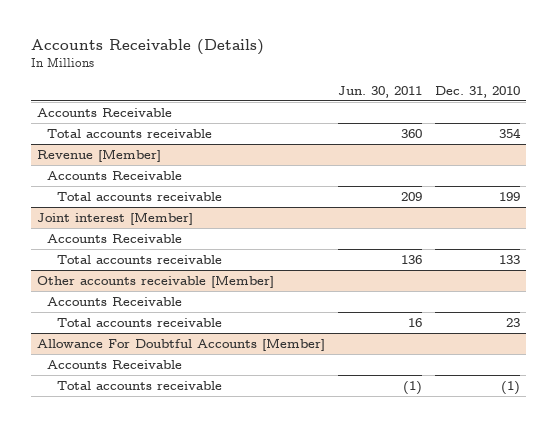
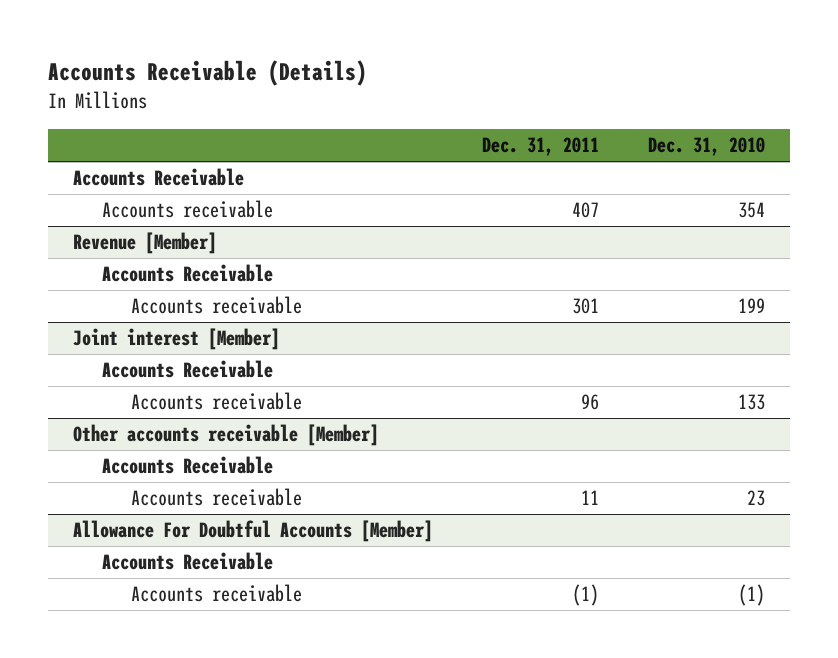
[337,85,422,98] Jun. 30, 2011 -> none
none -> [481,137,599,157] Dec. 31, 2011
[46,128,212,138] Total accounts receivable -> [101,200,273,219] Accounts receivable
[56,191,222,201] Total accounts receivable -> [131,296,303,315] Accounts receivable
[56,254,222,264] Total accounts receivable -> [131,392,303,411] Accounts receivable
[56,317,222,327] Total accounts receivable -> [131,488,303,507] Accounts receivable
[56,380,222,390] Total accounts receivable -> [131,584,303,603] Accounts receivable

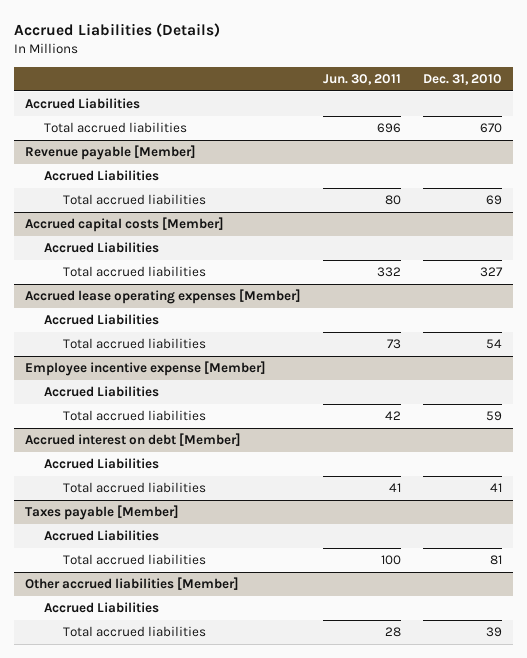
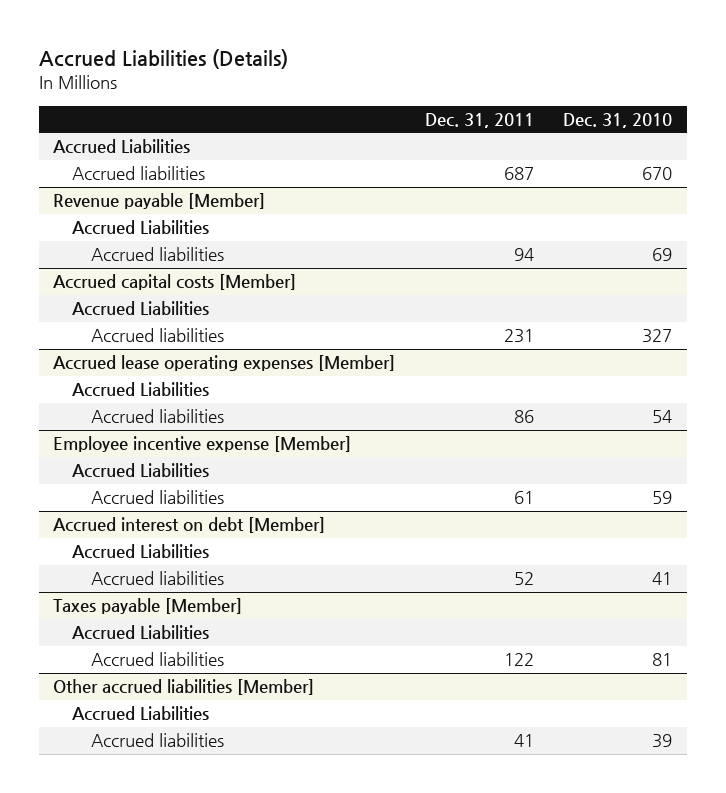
[322,74,401,86] Jun. 30, 2011 -> none
none -> [424,113,534,129] Dec. 31, 2011
[44,122,188,134] Total accrued liabilities -> [72,166,206,181] Accrued liabilities
[63,194,207,206] Total accrued liabilities -> [90,247,224,262] Accrued liabilities
[63,266,207,278] Total accrued liabilities -> [90,328,224,343] Accrued liabilities
[63,338,207,350] Total accrued liabilities -> [90,409,224,424] Accrued liabilities
[63,410,207,422] Total accrued liabilities -> [90,490,224,505] Accrued liabilities
[63,482,207,494] Total accrued liabilities -> [90,571,224,586] Accrued liabilities
[63,554,207,566] Total accrued liabilities -> [90,652,224,667] Accrued liabilities
[63,626,207,638] Total accrued liabilities -> [90,733,224,748] Accrued liabilities

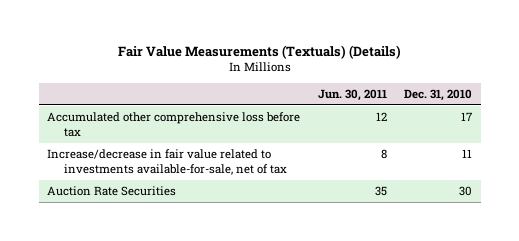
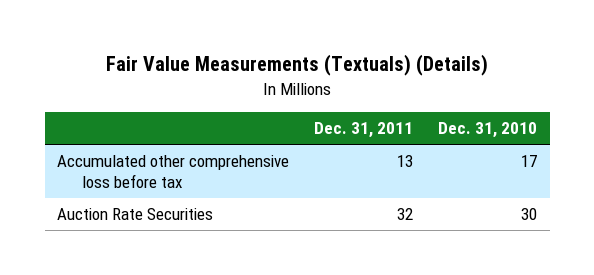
[317,88,387,101] Jun. 30, 2011 -> none
none -> [314,122,414,139] Dec. 31, 2011
[47,149,288,175] Increase/decrease in fair value related to investments available-for-sale, net of tax -> none

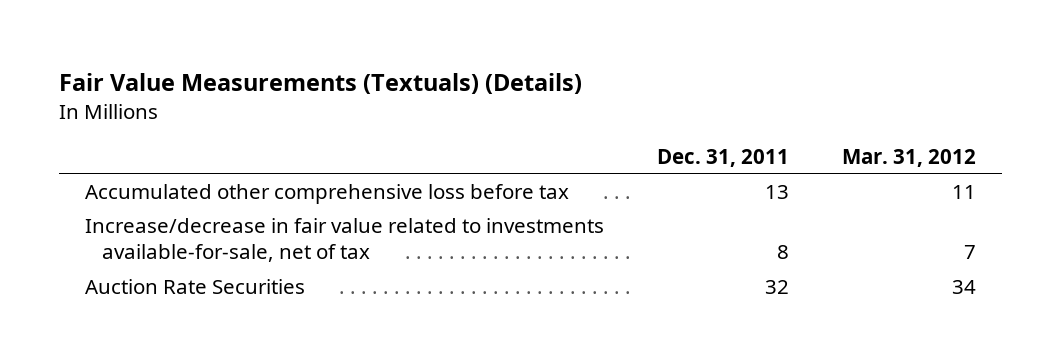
[438,122,538,139] Dec. 31, 2010 -> none
none -> [841,148,976,167] Mar. 31, 2012
none -> [85,217,605,263] Increase/decrease in fair value related to investments available-for-sale, net of tax

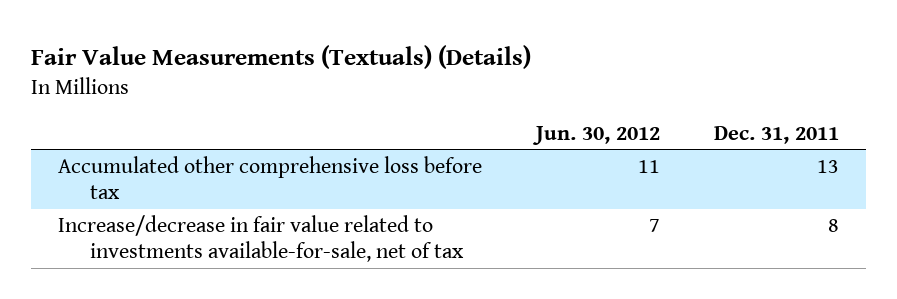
[841,148,976,167] Mar. 31, 2012 -> none
none -> [531,125,660,145] Jun. 30, 2012
[85,278,306,294] Auction Rate Securities -> none

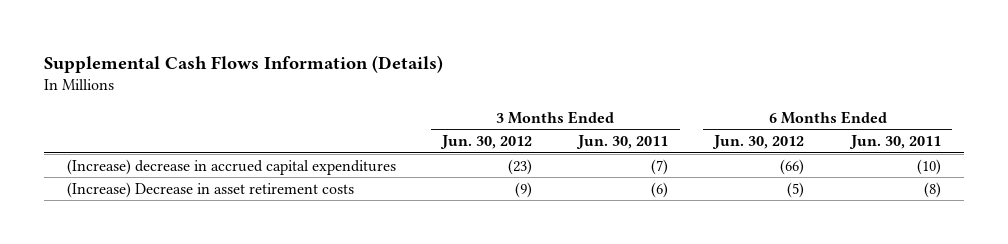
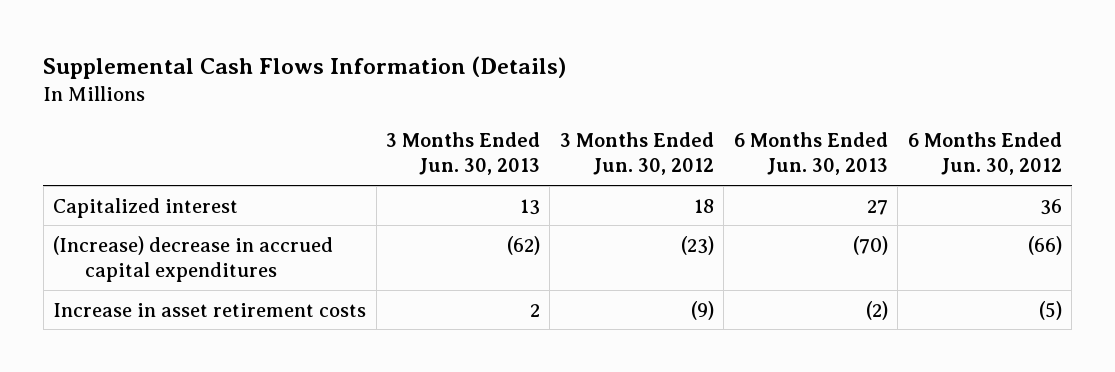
[576,135,669,150] Jun. 30, 2011 -> none
[848,135,941,150] Jun. 30, 2011 -> none
none -> [386,131,541,176] 3 Months Ended Jun. 30, 2013
none -> [733,131,888,176] 6 Months Ended Jun. 30, 2013
none -> [53,197,239,218] Capitalized interest
[67,181,355,198] (Increase) Decrease in asset retirement costs -> [53,302,367,317] Increase in asset retirement costs

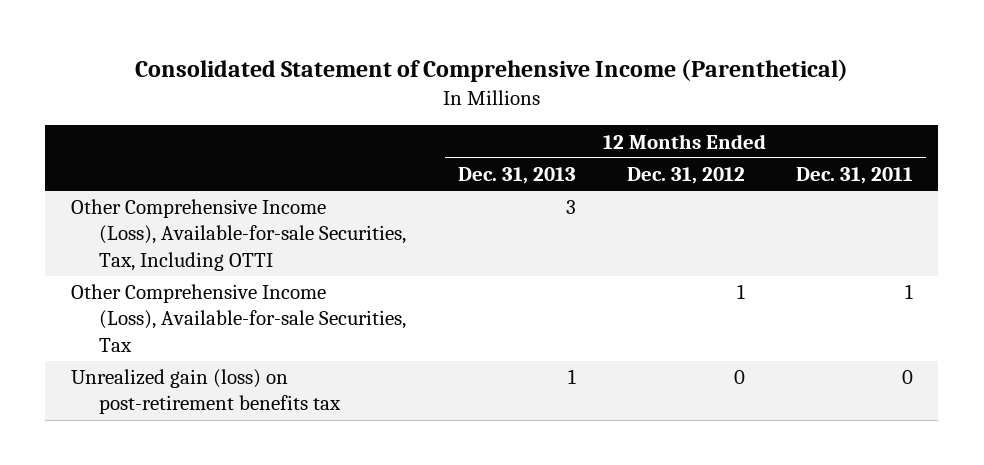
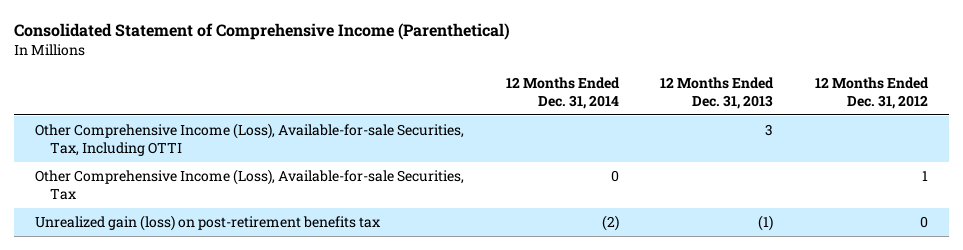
[795,167,913,185] Dec. 31, 2011 -> none
none -> [505,76,620,109] 12 Months Ended Dec. 31, 2014
[567,369,576,385] 1 -> [758,215,774,232] (1)

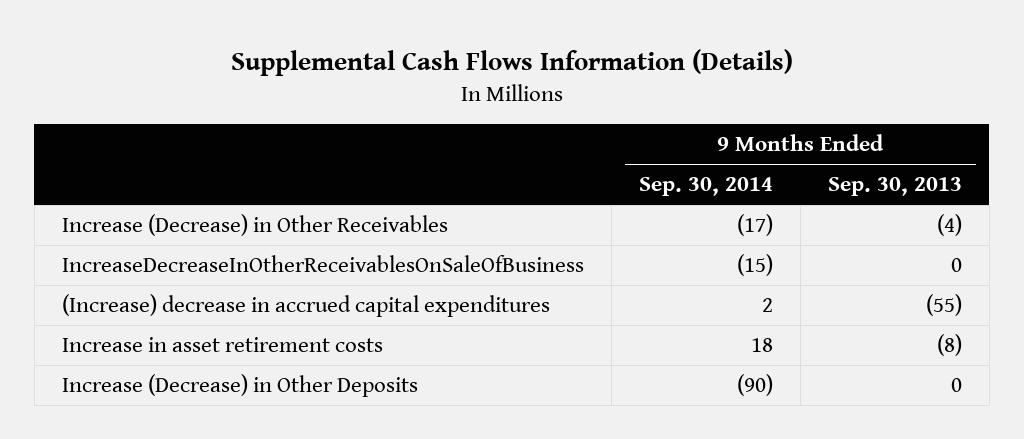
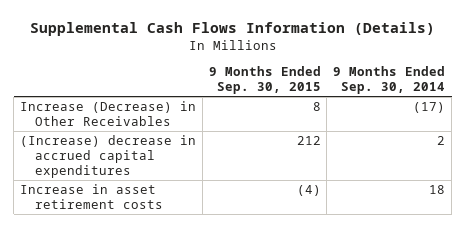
[827,177,962,197] Sep. 30, 2013 -> none
none -> [208,66,321,95] 9 Months Ended Sep. 30, 2015
[61,255,584,273] IncreaseDecreaseInOtherReceivablesOnSaleOfBusiness -> none
[61,374,418,398] Increase (Decrease) in Other Deposits -> none

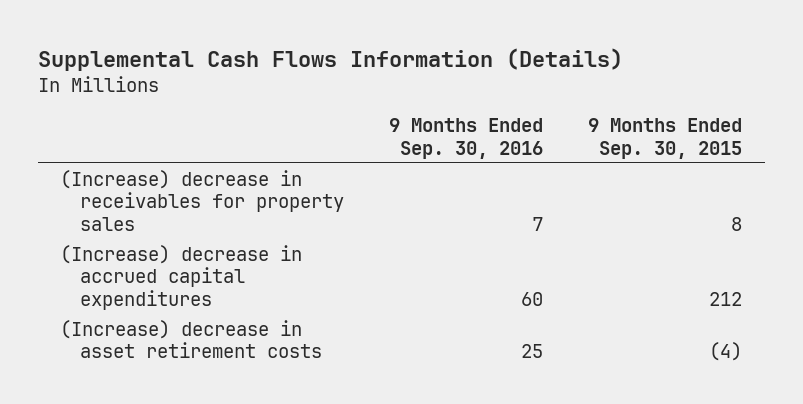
[333,66,446,95] 9 Months Ended Sep. 30, 2014 -> none
none -> [389,118,544,159] 9 Months Ended Sep. 30, 2016
[19,101,196,126] Increase (Decrease) in Other Receivables -> [60,169,344,232] (Increase) decrease in receivables for property sales
[19,184,164,209] Increase in asset retirement costs -> [60,319,322,359] (Increase) decrease in asset retirement costs

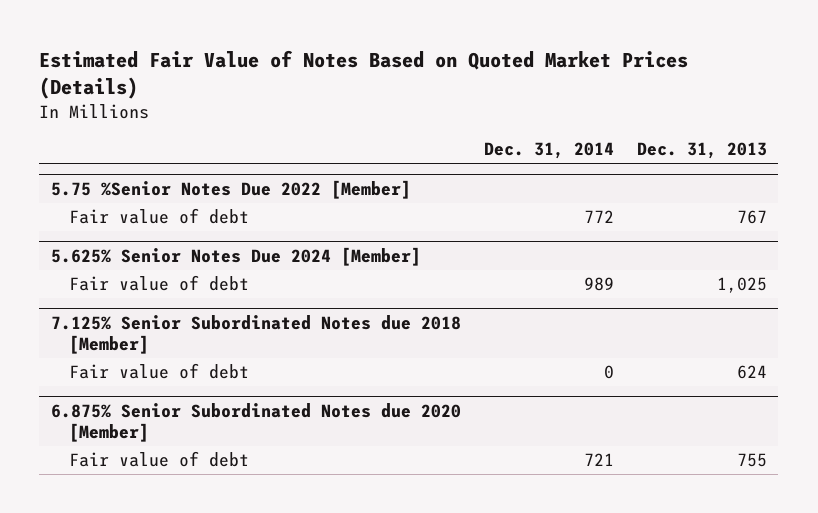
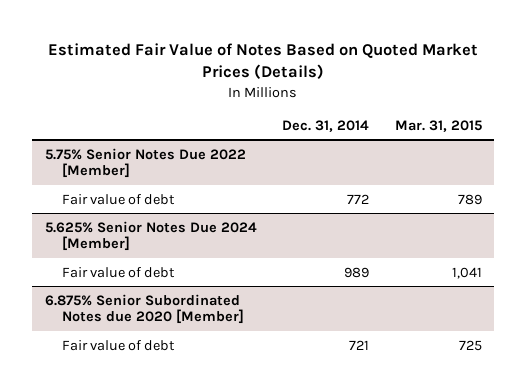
[636,142,767,160] Dec. 31, 2013 -> none
none -> [394,119,482,132] Mar. 31, 2015
[50,179,411,199] 5.75 %Senior Notes Due 2022 [Member] -> [44,147,246,179] 5.75% Senior Notes Due 2022 [Member]
[50,314,461,354] 7.125% Senior Subordinated Notes due 2018 [Member] -> none
[68,363,249,380] Fair value of debt -> none

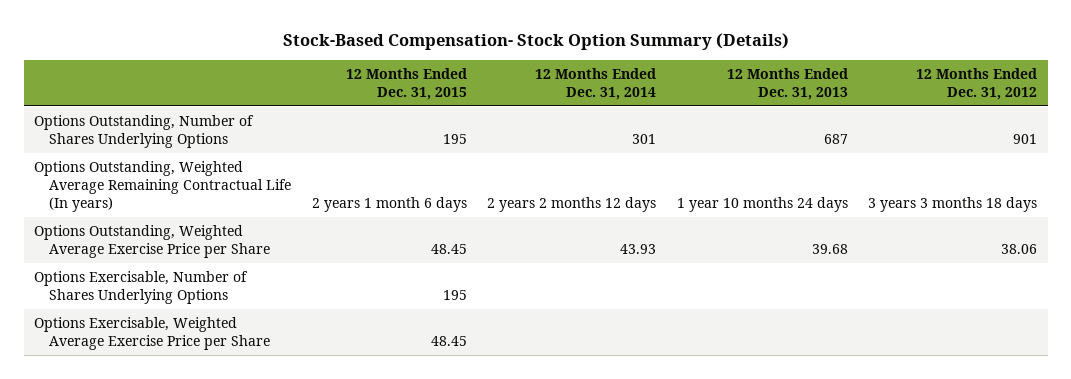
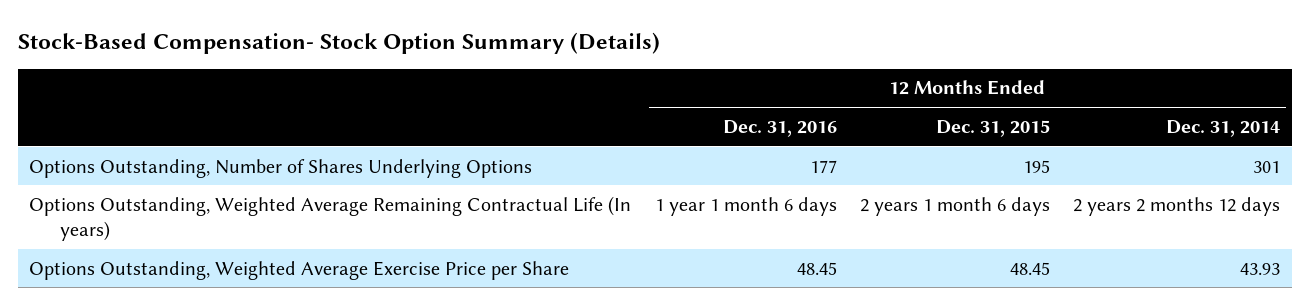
[726,67,848,101] 12 Months Ended Dec. 31, 2013 -> none
[916,67,1038,101] 12 Months Ended Dec. 31, 2012 -> none
none -> [722,119,837,137] Dec. 31, 2016
[33,270,248,305] Options Exercisable, Number of Shares Underlying Options -> none
[33,316,271,351] Options Exercisable, Weighted Average Exercise Price per Share -> none

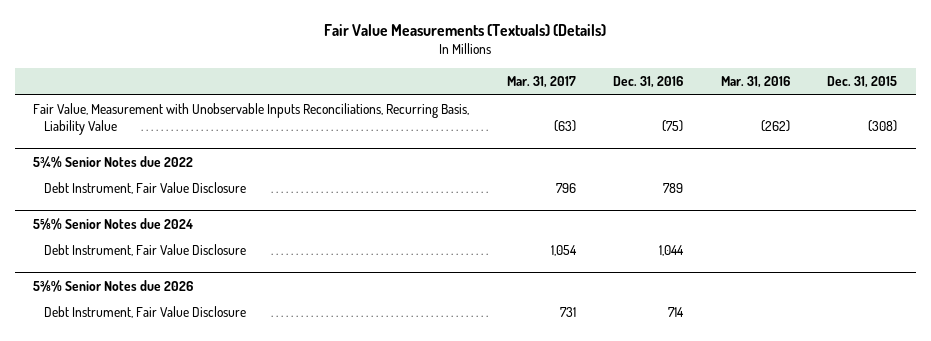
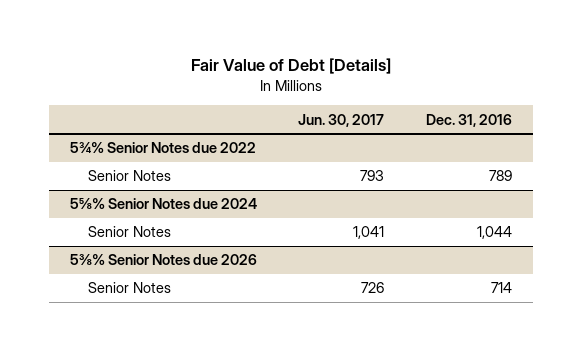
[324,23,607,36] Fair Value Measurements (Textuals) (Details) -> [190,58,391,75] Fair Value of Debt [Details]
[506,76,576,89] Mar. 31, 2017 -> none
[720,76,790,89] Mar. 31, 2016 -> none
[827,76,898,89] Dec. 31, 2015 -> none
none -> [298,113,385,127] Jun. 30, 2017
[33,103,470,136] Fair Value, Measurement with Unobservable Inputs Reconciliations, Recurring Basis, Liability Value -> none
[43,182,246,195] Debt Instrument, Fair Value Disclosure -> [87,170,171,182] Senior Notes
[43,244,246,257] Debt Instrument, Fair Value Disclosure -> [87,226,171,238] Senior Notes
[43,306,246,319] Debt Instrument, Fair Value Disclosure -> [87,282,171,294] Senior Notes

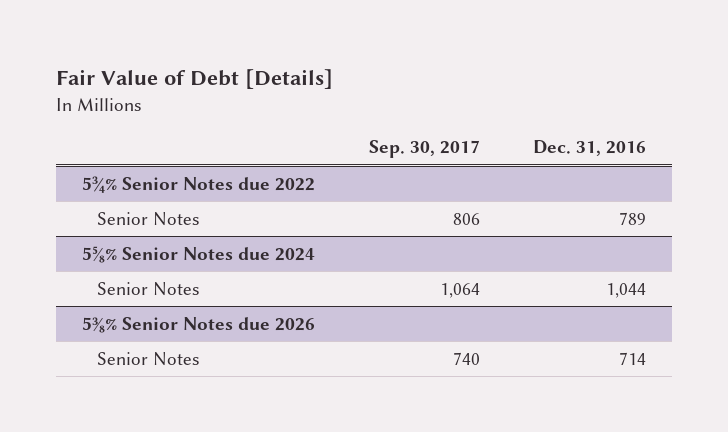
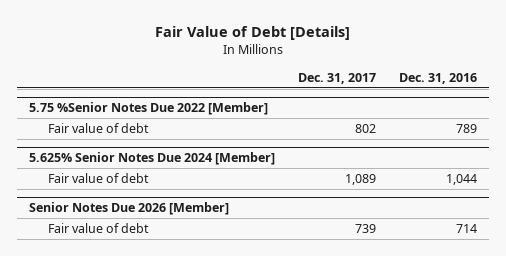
[368,140,480,159] Sep. 30, 2017 -> none
none -> [298,72,377,84] Dec. 31, 2017
[82,175,316,193] 5¾% Senior Notes due 2022 -> [28,102,268,116] 5.75 %Senior Notes Due 2022 [Member]
[97,211,201,226] Senior Notes -> [47,123,149,134] Fair value of debt
[82,245,316,263] 5⅝% Senior Notes due 2024 -> [28,152,275,166] 5.625% Senior Notes Due 2024 [Member]
[97,281,201,296] Senior Notes -> [47,173,149,184] Fair value of debt
[82,316,316,333] 5⅜% Senior Notes due 2026 -> [28,202,229,216] Senior Notes Due 2026 [Member]
[97,351,201,366] Senior Notes -> [47,223,149,234] Fair value of debt

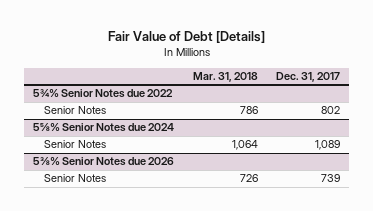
[399,72,478,84] Dec. 31, 2016 -> none
none -> [192,72,258,83] Mar. 31, 2018
[28,102,268,116] 5.75 %Senior Notes Due 2022 [Member] -> [33,89,174,99] 5¾% Senior Notes due 2022
[47,123,149,134] Fair value of debt -> [44,106,107,115] Senior Notes
[28,152,275,166] 5.625% Senior Notes Due 2024 [Member] -> [33,123,175,133] 5⅝% Senior Notes due 2024
[47,173,149,184] Fair value of debt -> [44,140,107,149] Senior Notes
[28,202,229,216] Senior Notes Due 2026 [Member] -> [33,157,175,167] 5⅜% Senior Notes due 2026
[47,223,149,234] Fair value of debt -> [44,174,107,183] Senior Notes

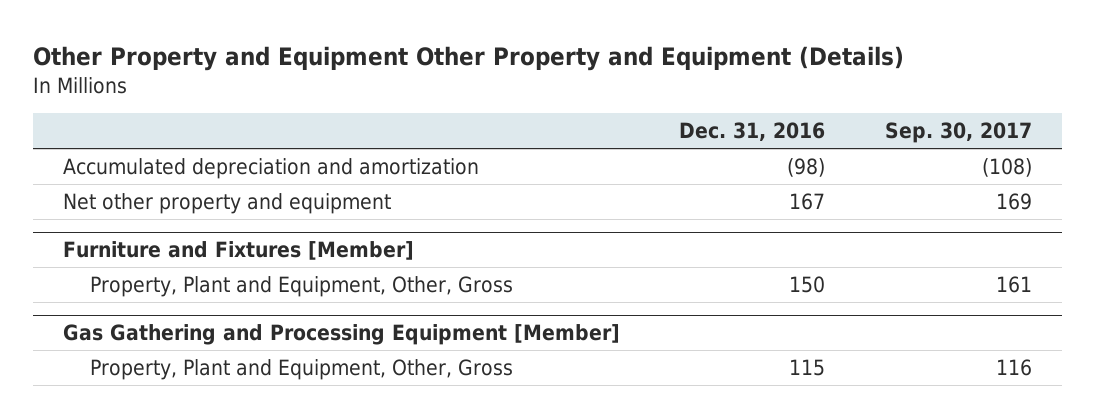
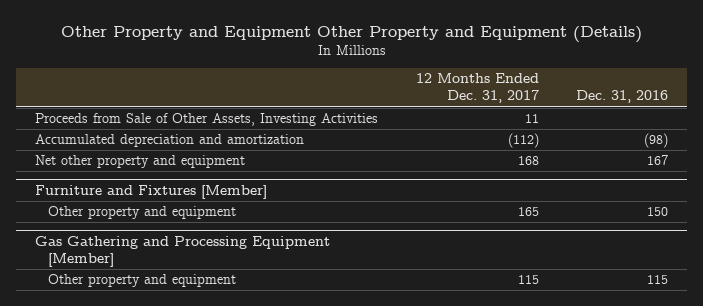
[884,122,1032,144] Sep. 30, 2017 -> none
none -> [415,73,539,104] 12 Months Ended Dec. 31, 2017
none -> [34,113,378,127] Proceeds from Sale of Other Assets, Investing Activities
[89,276,513,298] Property, Plant and Equipment, Other, Gross -> [48,206,237,220] Other property and equipment
[89,359,513,381] Property, Plant and Equipment, Other, Gross -> [48,274,237,288] Other property and equipment

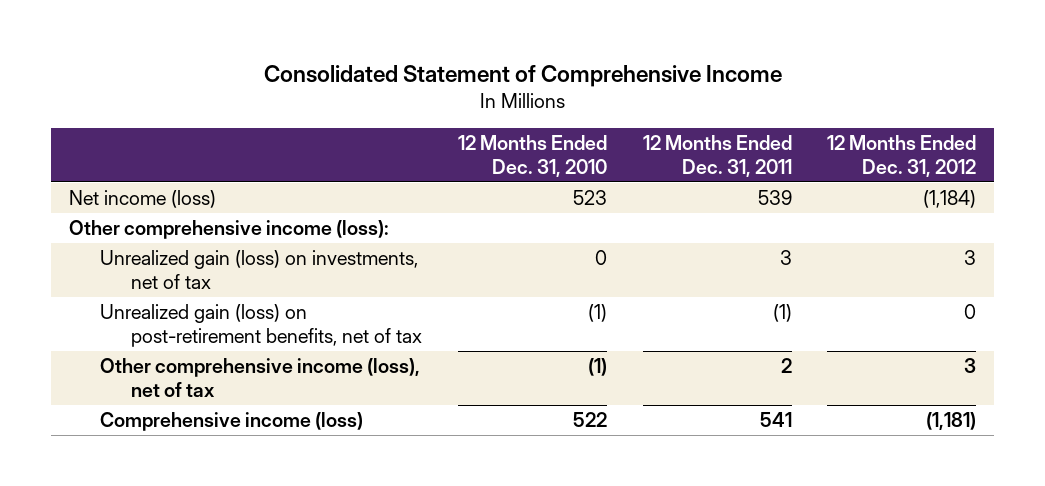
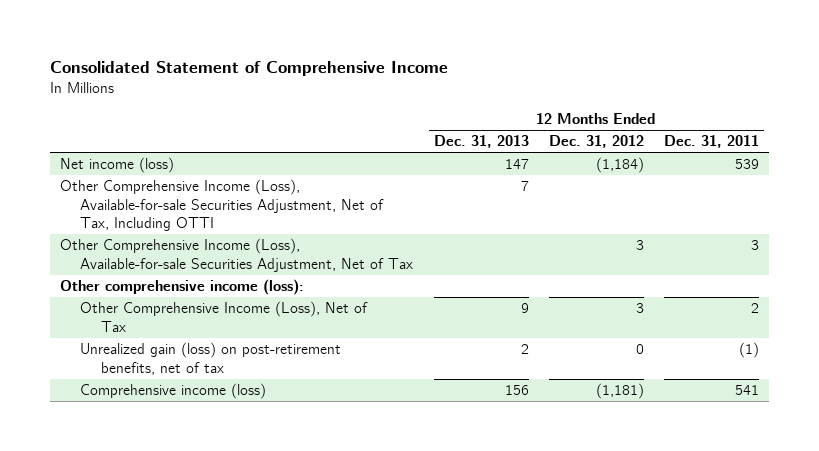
[457,134,607,177] 12 Months Ended Dec. 31, 2010 -> none
none -> [433,135,529,149] Dec. 31, 2013
none -> [59,179,385,231] Other Comprehensive Income (Loss), Available-for-sale Securities Adjustment, Net of Tax, Including OTTI
none -> [59,238,414,272] Other Comprehensive Income (Loss), Available-for-sale Securities Adjustment, Net of Tax
[100,250,419,289] Unrealized gain (loss) on investments, net of tax -> none
none -> [80,301,369,332] Other Comprehensive Income (Loss), Net of Tax
[100,358,421,397] Other comprehensive income (loss), net of tax -> none

